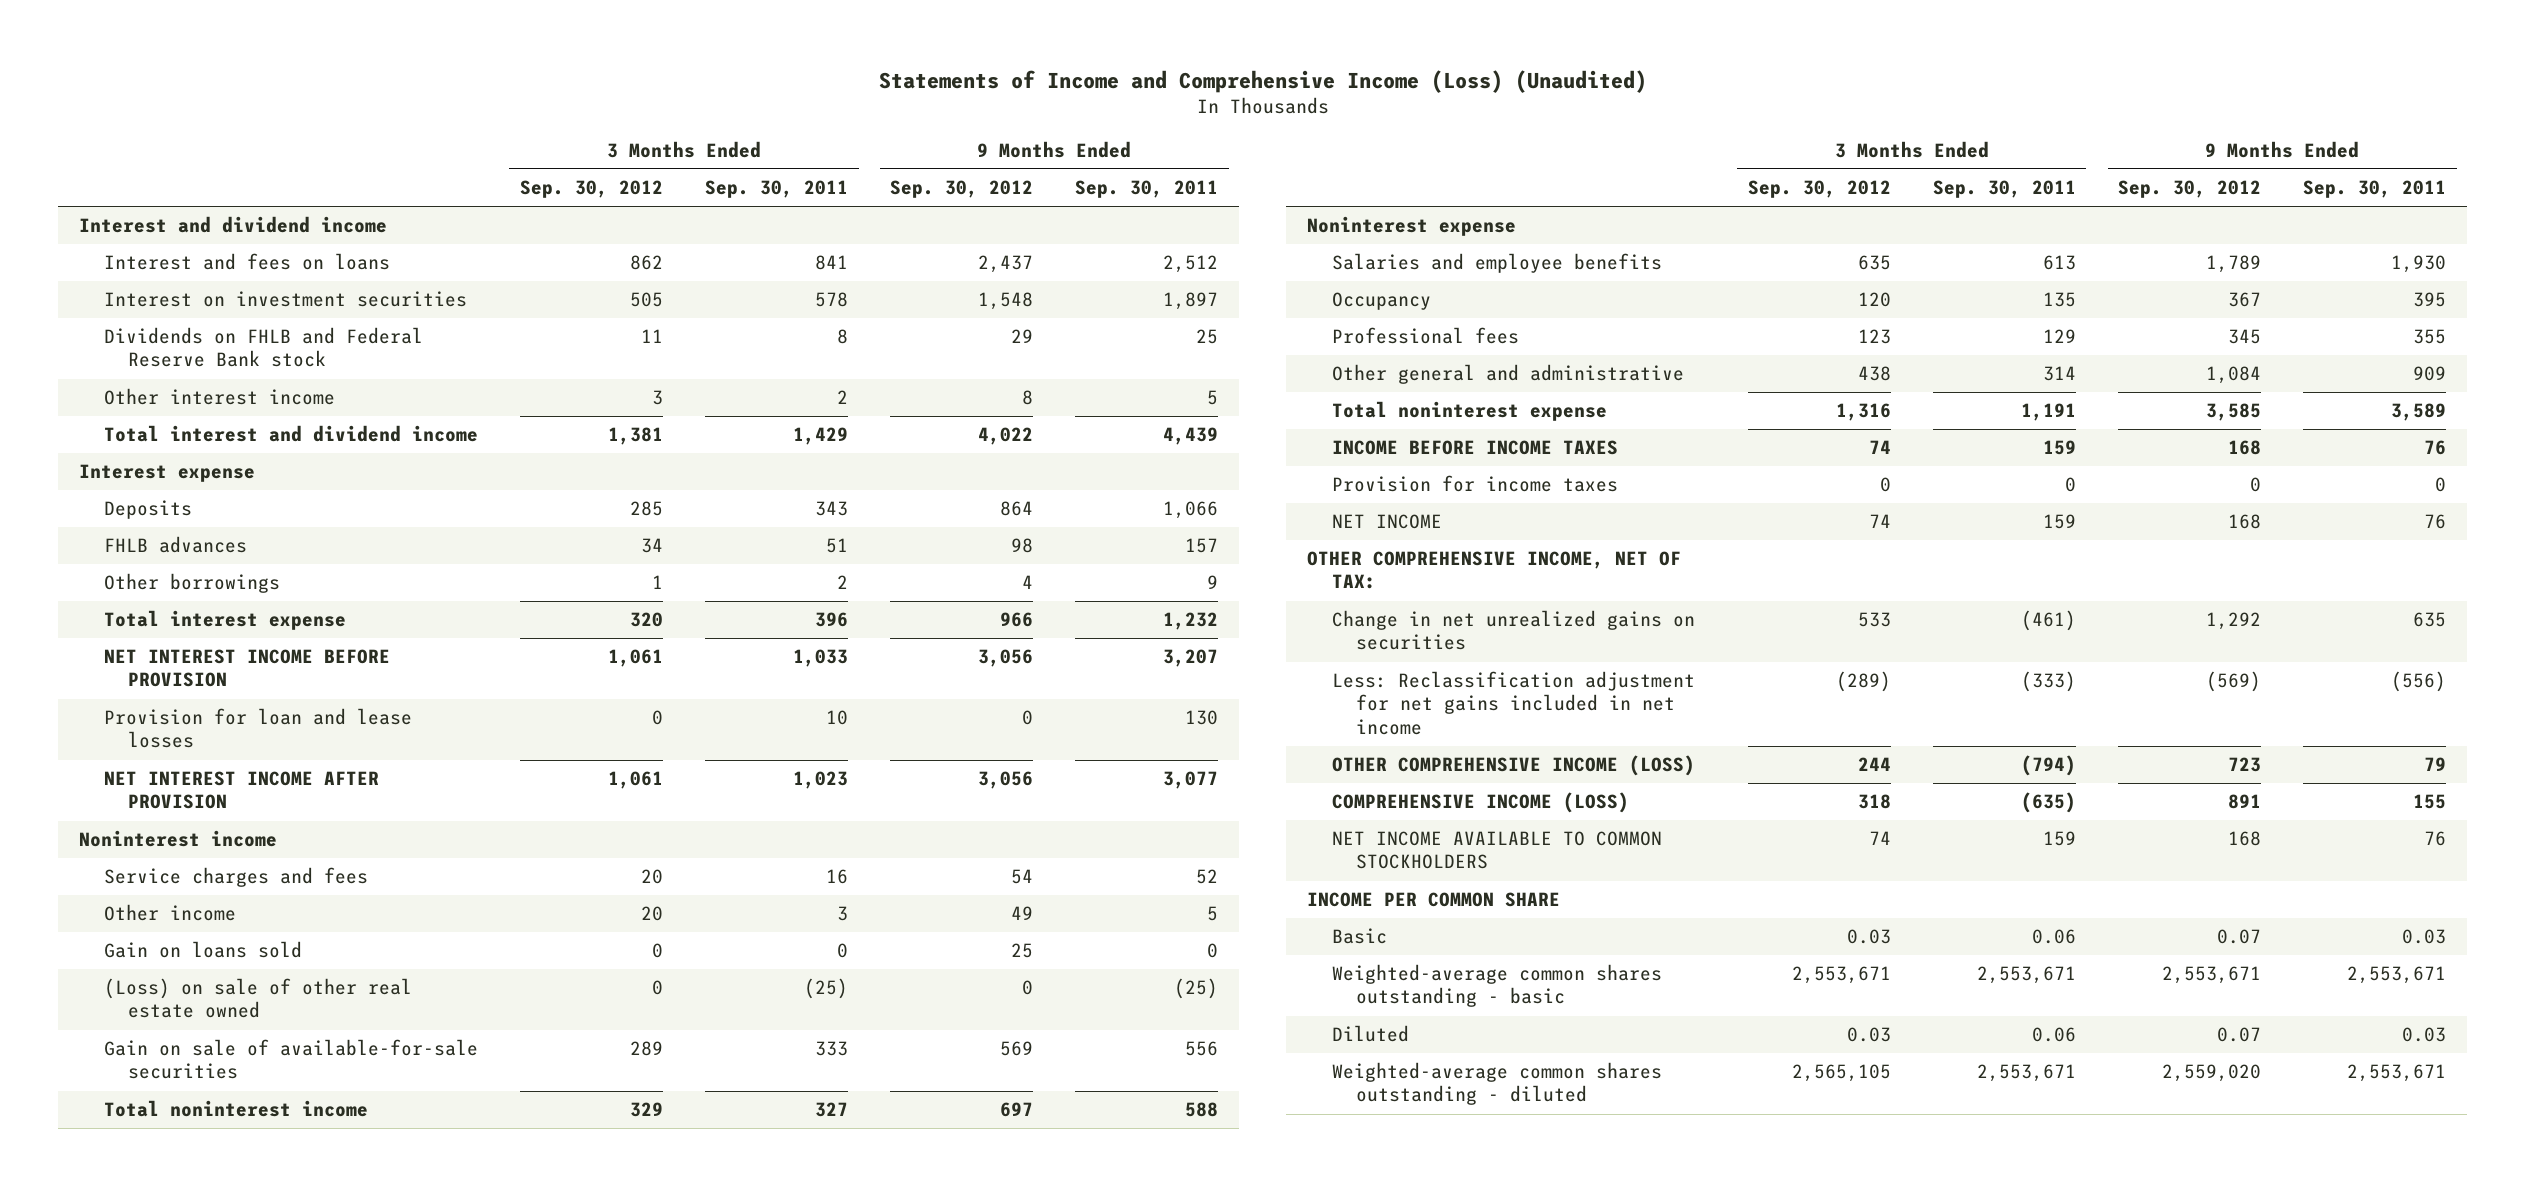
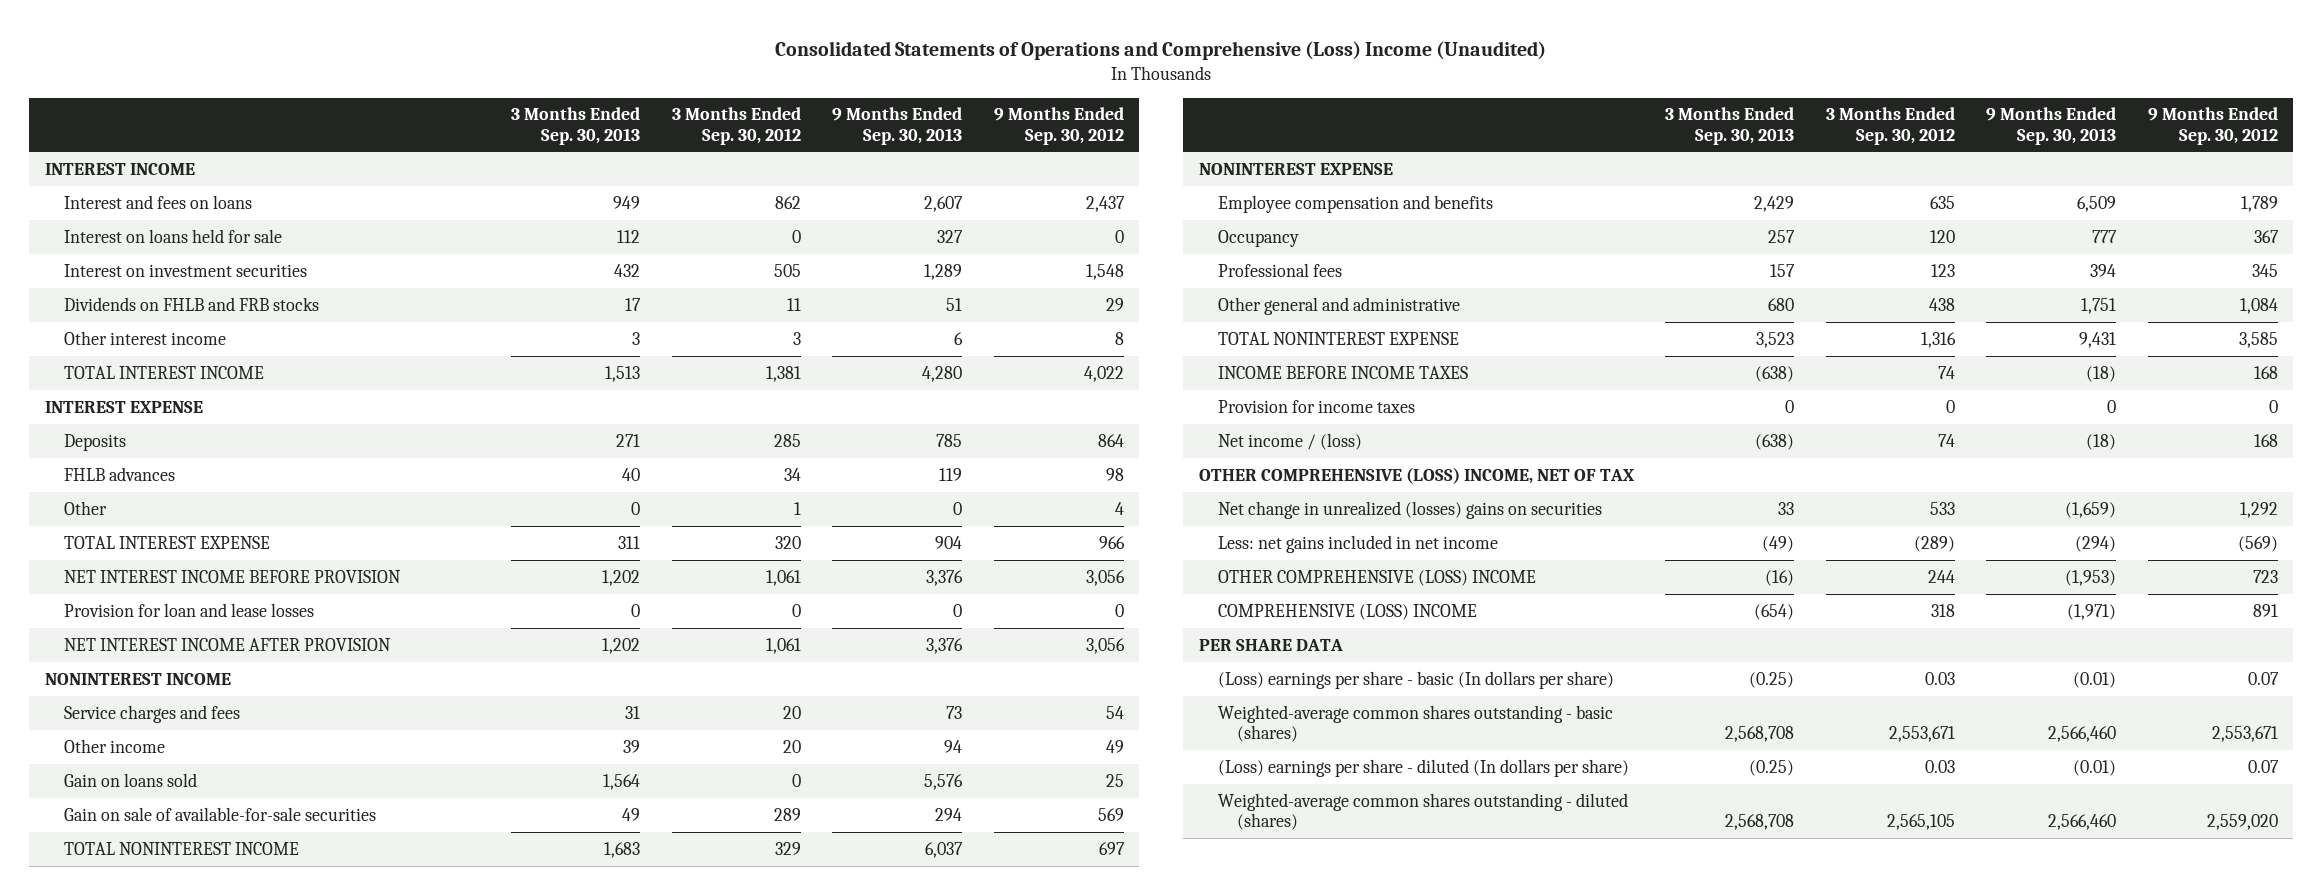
[878,69,1647,93] Statements of Income and Comprehensive Income (Loss) (Unaudited) -> [775,41,1547,61] Consolidated Statements of Operations and Comprehensive (Loss) Income (Unaudited)
[705,180,849,199] Sep. 30, 2011 -> none
[1075,180,1219,199] Sep. 30, 2011 -> none
none -> [511,107,641,145] 3 Months Ended Sep. 30, 2013
none -> [832,107,963,145] 9 Months Ended Sep. 30, 2013
[79,216,388,234] Interest and dividend income -> [44,162,195,175] INTEREST INCOME
none -> [63,228,282,243] Interest on loans held for sale
[103,327,423,368] Dividends on FHLB and Federal Reserve Bank stock -> [63,296,319,311] Dividends on FHLB and FRB stocks
[103,425,478,443] Total interest and dividend income -> [63,365,264,379] TOTAL INTEREST INCOME
[79,464,256,483] Interest expense -> [44,400,203,413] INTEREST EXPENSE
[103,573,280,594] Other borrowings -> [63,500,107,515] Other
[103,610,346,631] Total interest expense -> [63,535,270,549] TOTAL INTEREST EXPENSE
[79,830,278,848] Noninterest income -> [44,672,231,685] NONINTEREST INCOME
[103,978,412,1019] (Loss) on sale of other real estate owned -> none
[103,1100,368,1118] Total noninterest income -> [63,841,299,855] TOTAL NONINTEREST INCOME
[1307,216,1517,237] Noninterest expense -> [1198,162,1393,175] NONINTEREST EXPENSE
[1331,253,1662,274] Salaries and employee benefits -> [1218,194,1494,213] Employee compensation and benefits
[1331,401,1607,422] Total noninterest expense -> [1218,331,1460,345] TOTAL NONINTEREST EXPENSE
[1331,831,1662,870] NET INCOME AVAILABLE TO COMMON STOCKHOLDERS -> none
[1331,514,1442,530] NET INCOME -> [1218,432,1363,450] Net income / (loss)
[1307,551,1682,590] OTHER COMPREHENSIVE INCOME, NET OF TAX: -> [1198,466,1635,484] OTHER COMPREHENSIVE (LOSS) INCOME, NET OF TAX
[1331,610,1695,651] Change in net unrealized gains on securities -> [1218,500,1603,519] Net change in unrealized (losses) gains on securities
[1331,671,1695,735] Less: Reclassification adjustment for net gains included in net income -> [1218,534,1499,553] Less: net gains included in net income
[1331,755,1695,777] OTHER COMPREHENSIVE INCOME (LOSS) -> [1218,569,1537,586] OTHER COMPREHENSIVE (LOSS) INCOME
[1331,792,1629,814] COMPREHENSIVE INCOME (LOSS) -> [1218,603,1478,620] COMPREHENSIVE (LOSS) INCOME
[1307,892,1561,908] INCOME PER COMMON SHARE -> [1198,638,1343,651] PER SHARE DATA
[1331,928,1387,945] Basic -> [1218,670,1615,689] (Loss) earnings per share - basic (In dollars per share)
[1331,964,1662,1008] Weighted-average common shares outstanding - basic -> [1218,704,1614,743] Weighted-average common shares outstanding - basic (shares)
[1331,1025,1409,1043] Diluted -> [1218,758,1630,777] (Loss) earnings per share - diluted (In dollars per share)
[1331,1062,1662,1106] Weighted-average common shares outstanding - diluted -> [1218,792,1629,831] Weighted-average common shares outstanding - diluted (shares)

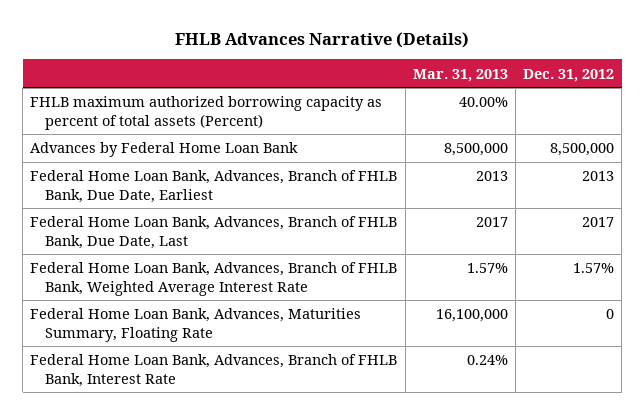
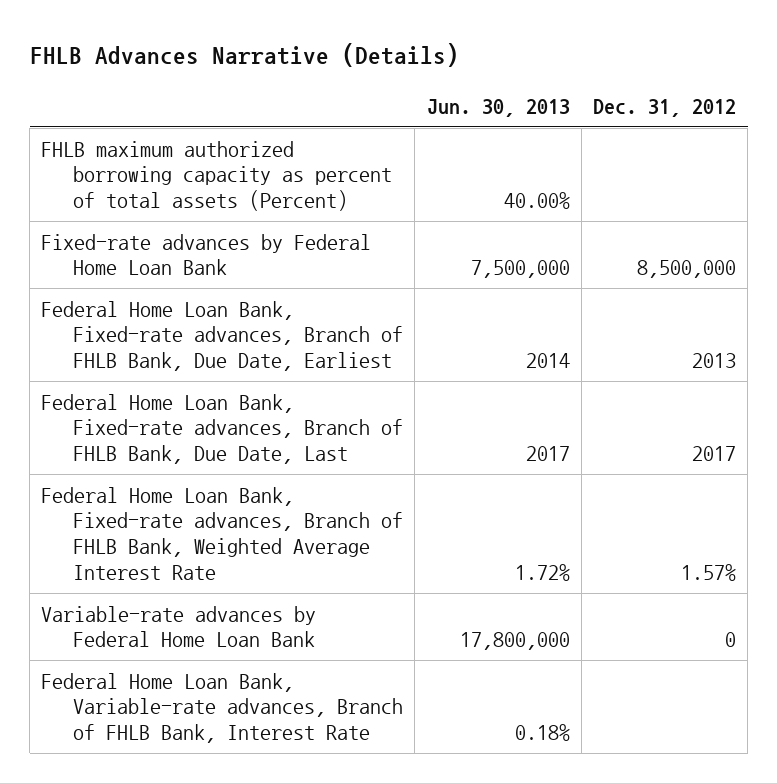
[412,68,508,82] Mar. 31, 2013 -> none
none -> [426,98,570,117] Jun. 30, 2013
[30,142,299,158] Advances by Federal Home Loan Bank -> [41,233,372,276] Fixed-rate advances by Federal Home Loan Bank
[30,170,398,203] Federal Home Loan Bank, Advances, Branch of FHLB Bank, Due Date, Earliest -> [41,300,404,372] Federal Home Loan Bank, Fixed-rate advances, Branch of FHLB Bank, Due Date, Earliest
[30,216,398,249] Federal Home Loan Bank, Advances, Branch of FHLB Bank, Due Date, Last -> [41,393,404,465] Federal Home Loan Bank, Fixed-rate advances, Branch of FHLB Bank, Due Date, Last
[30,262,398,296] Federal Home Loan Bank, Advances, Branch of FHLB Bank, Weighted Average Interest Rate -> [41,486,404,580] Federal Home Loan Bank, Fixed-rate advances, Branch of FHLB Bank, Weighted Average Interest Rate
[30,308,362,342] Federal Home Loan Bank, Advances, Maturities Summary, Floating Rate -> [41,605,317,648] Variable-rate advances by Federal Home Loan Bank
[30,354,398,387] Federal Home Loan Bank, Advances, Branch of FHLB Bank, Interest Rate -> [41,672,404,744] Federal Home Loan Bank, Variable-rate advances, Branch of FHLB Bank, Interest Rate

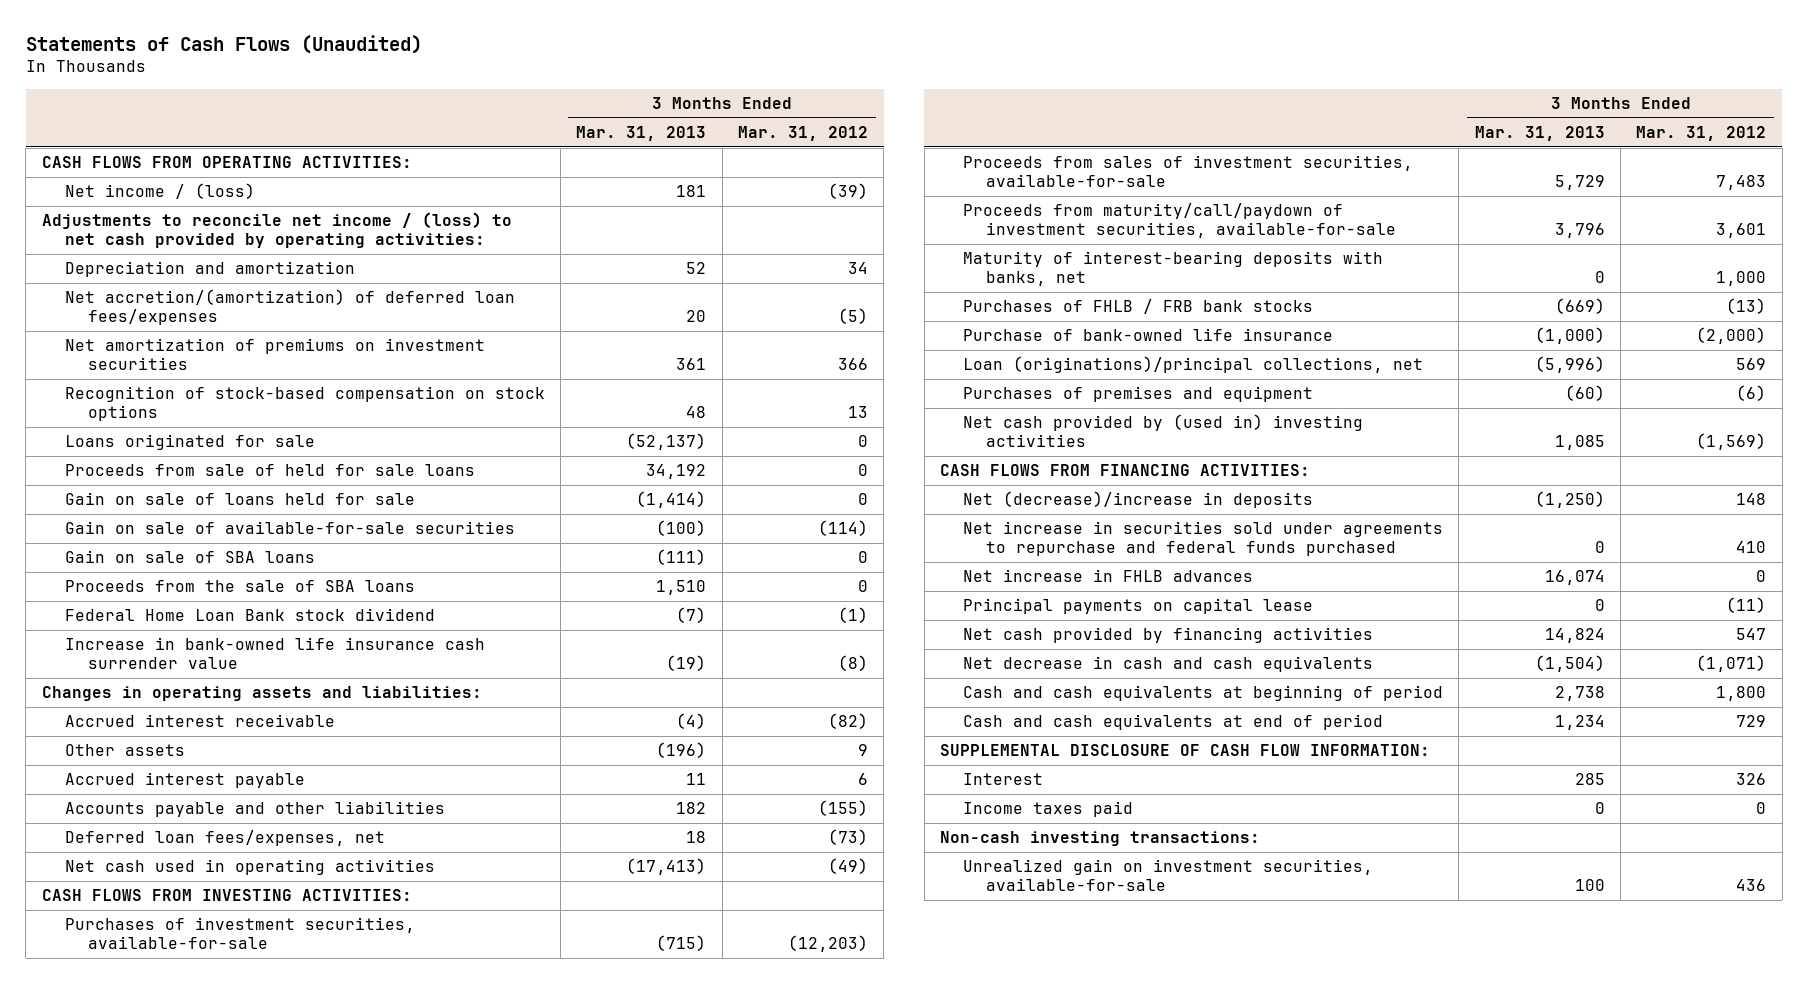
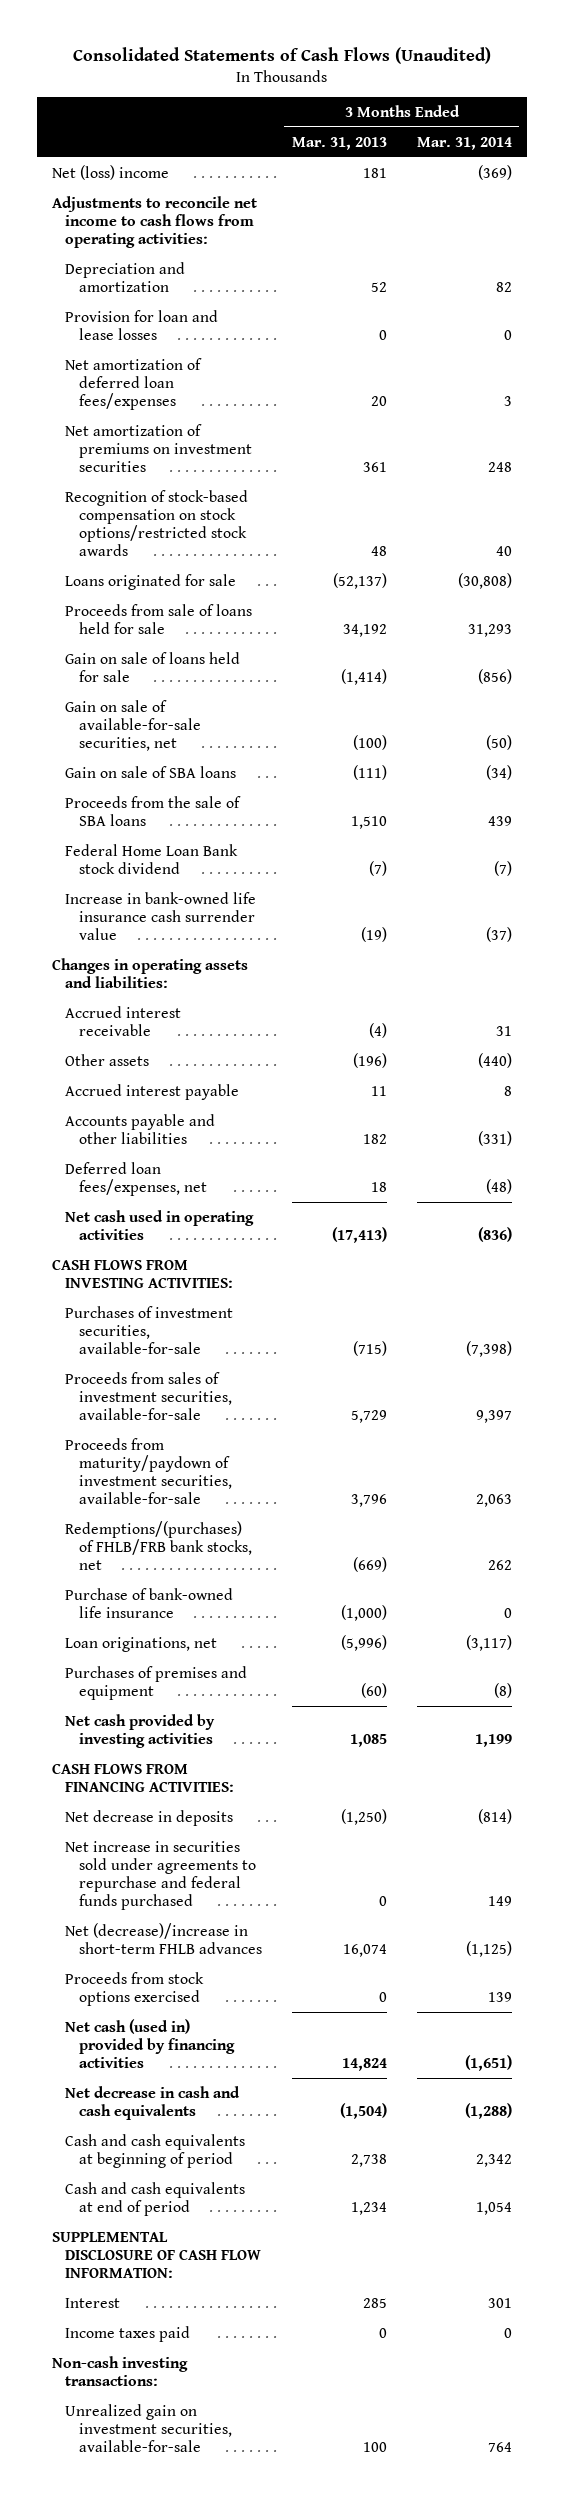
[25,34,422,54] Statements of Cash Flows (Unaudited) -> [72,46,491,64] Consolidated Statements of Cash Flows (Unaudited)
[737,126,868,142] Mar. 31, 2012 -> none
none -> [416,136,512,150] Mar. 31, 2014
[41,156,412,169] CASH FLOWS FROM OPERATING ACTIVITIES: -> none
[64,183,255,200] Net income / (loss) -> [51,164,169,180] Net (loss) income
[41,212,512,249] Adjustments to reconcile net income / (loss) to net cash provided by operating activities: -> [51,195,257,248] Adjustments to reconcile net income to cash flows from operating activities:
none -> [65,309,219,340] Provision for loan and lease losses
[64,289,515,326] Net accretion/(amortization) of deferred loan fees/expenses -> [65,357,203,410] Net amortization of deferred loan fees/expenses
[64,386,545,422] Recognition of stock-based compensation on stock options -> [65,489,249,556] Recognition of stock-based compensation on stock options/restricted stock awards
[64,464,475,477] Proceeds from sale of held for sale loans -> [65,603,253,634] Proceeds from sale of loans held for sale
[64,521,515,535] Gain on sale of available-for-sale securities -> [65,699,201,751] Gain on sale of available-for-sale securities, net
[962,251,1383,287] Maturity of interest-bearing deposits with banks, net -> none
[962,203,1396,239] Proceeds from maturity/call/paydown of investment securities, available-for-sale -> [65,1437,232,1504] Proceeds from maturity/paydown of investment securities, available-for-sale
[962,299,1313,315] Purchases of FHLB / FRB bank stocks -> [65,1520,252,1570] Redemptions/(purchases) of FHLB/FRB bank stocks, net
[962,356,1423,374] Loan (originations)/principal collections, net -> [65,1636,218,1652] Loan originations, net
[962,414,1363,448] Net cash provided by (used in) investing activities -> [65,1713,216,1748] Net cash provided by investing activities
[962,491,1313,509] Net (decrease)/increase in deposits -> [65,1809,234,1826] Net decrease in deposits
[962,598,1313,615] Principal payments on capital lease -> none
[962,569,1253,583] Net increase in FHLB advances -> [65,1922,262,1954] Net (decrease)/increase in short-term FHLB advances
none -> [65,1971,205,2006] Proceeds from stock options exercised
[962,627,1373,644] Net cash provided by financing activities -> [65,2018,235,2068] Net cash (used in) provided by financing activities

